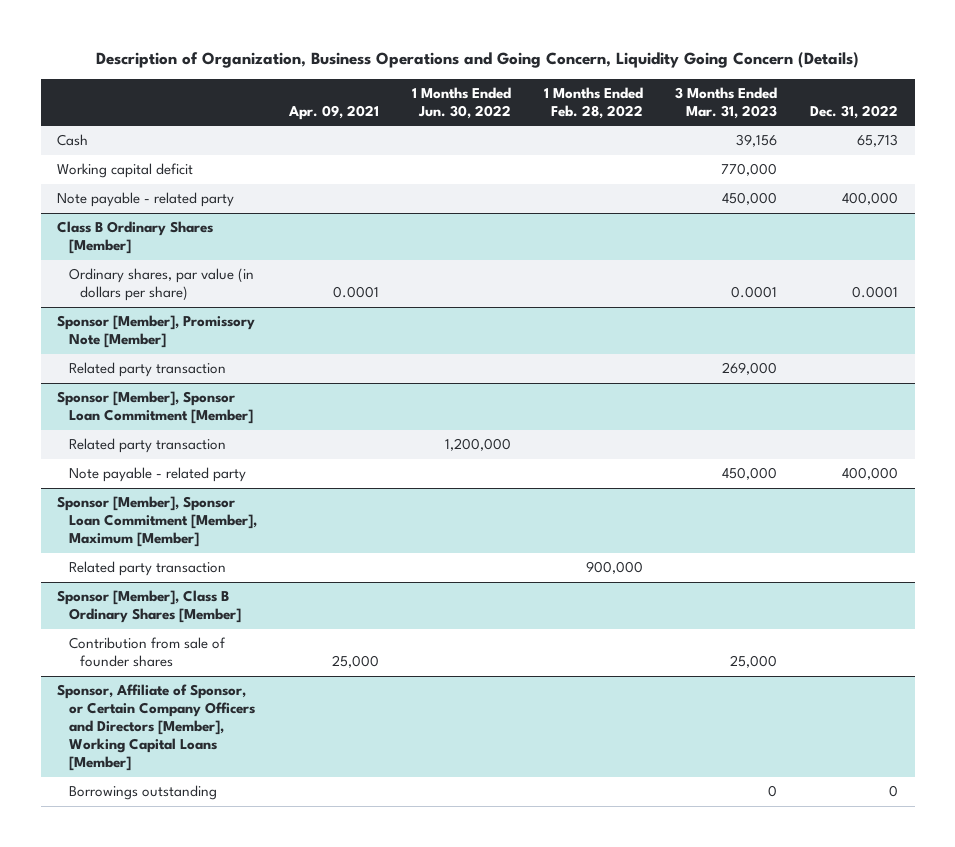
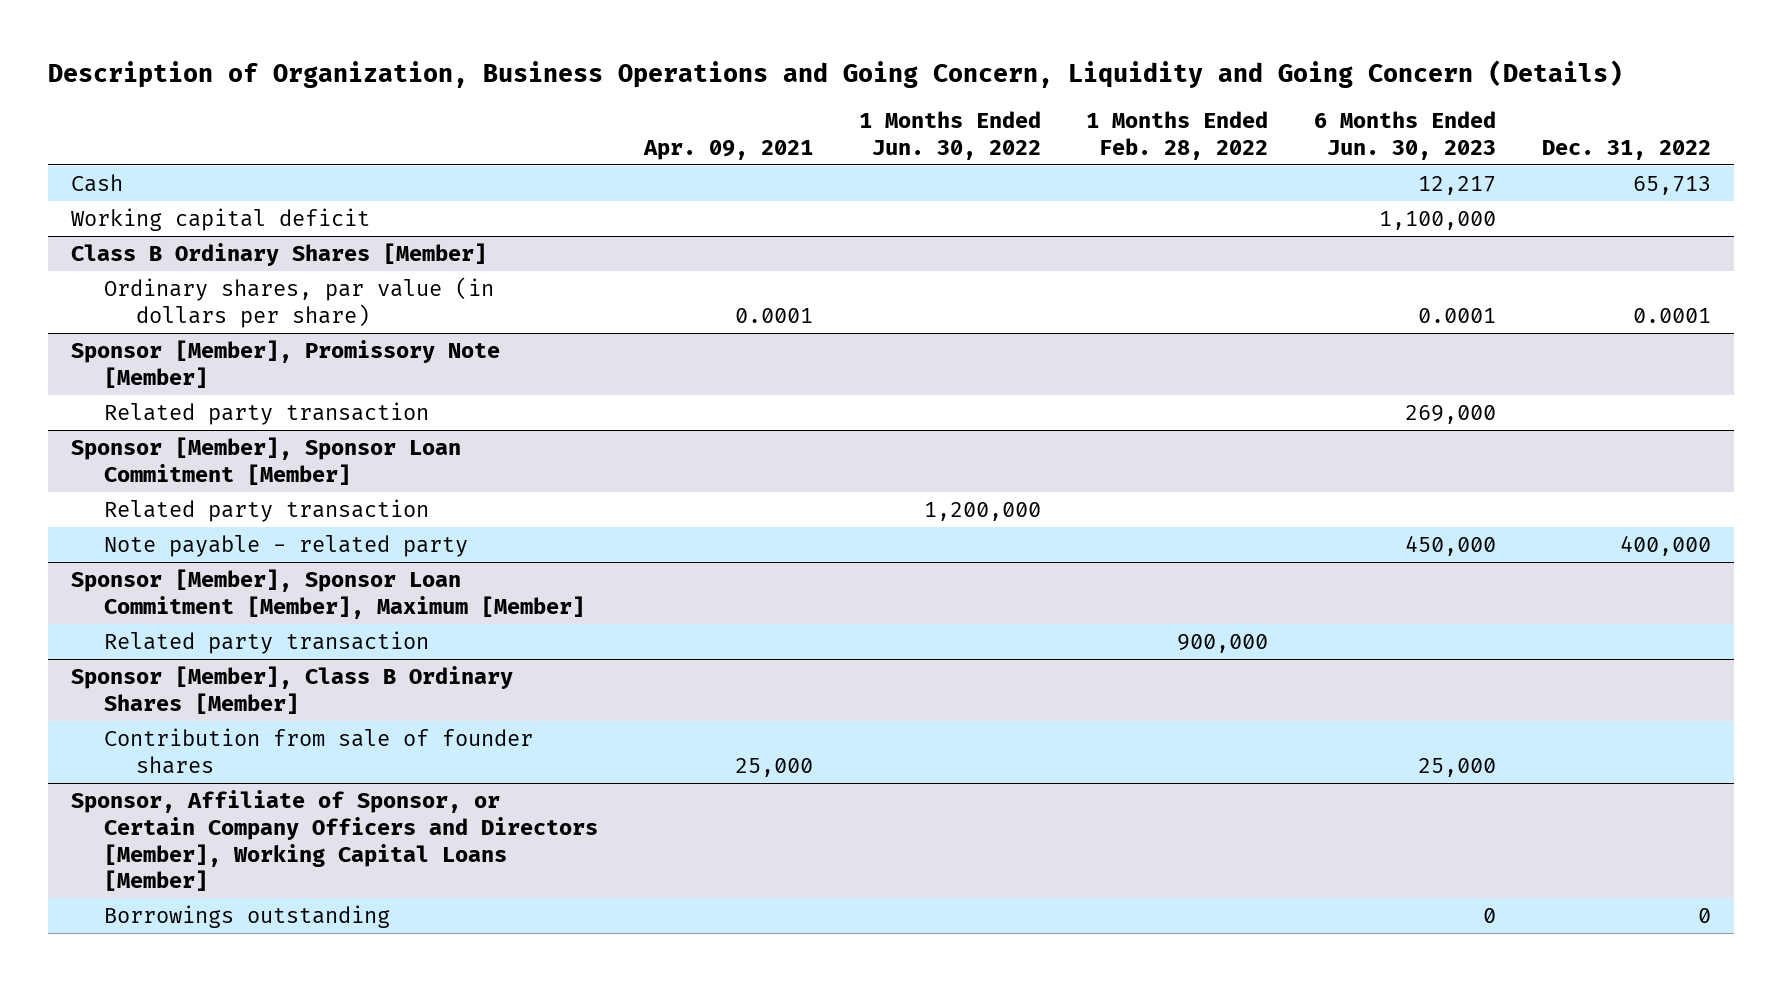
[95,51,859,68] Description of Organization, Business Operations and Going Concern, Liquidity Going Concern (Details) -> [48,59,1624,88] Description of Organization, Business Operations and Going Concern, Liquidity and Going Concern (Details)
[675,87,778,120] 3 Months Ended Mar. 31, 2023 -> none
none -> [1314,111,1497,160] 6 Months Ended Jun. 30, 2023
[57,192,235,208] Note payable - related party -> none

